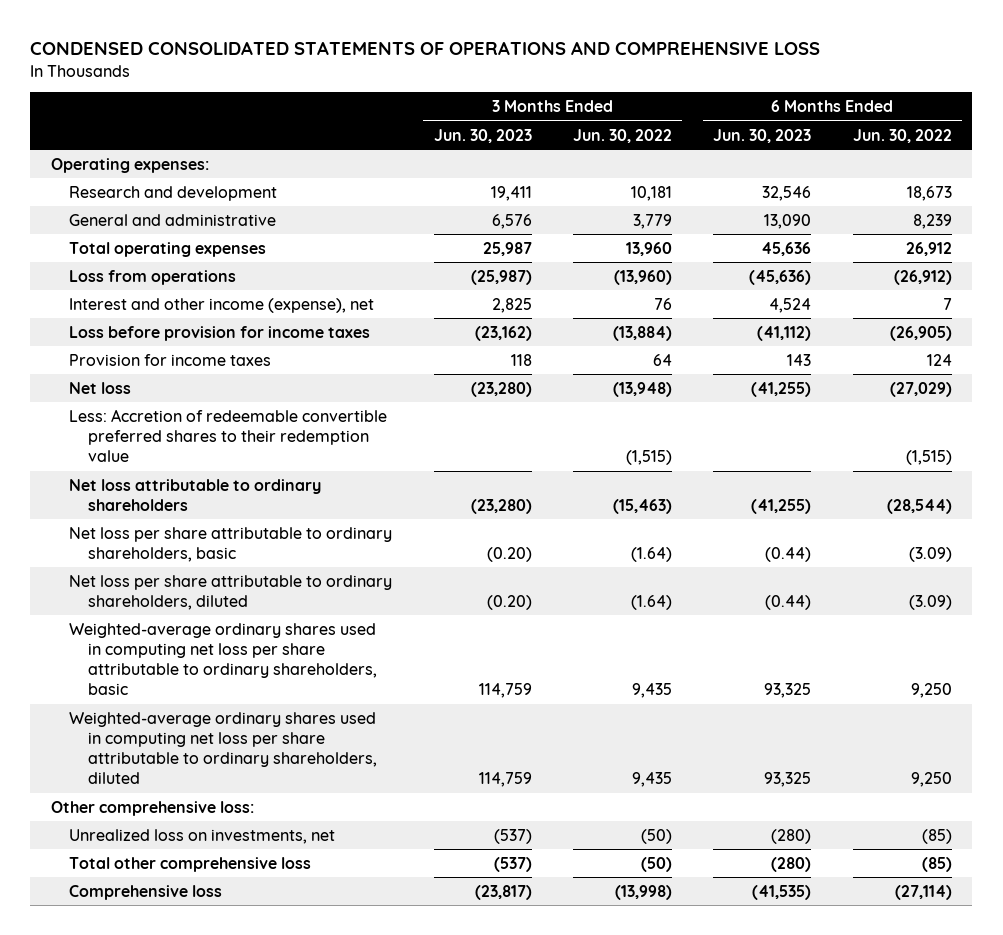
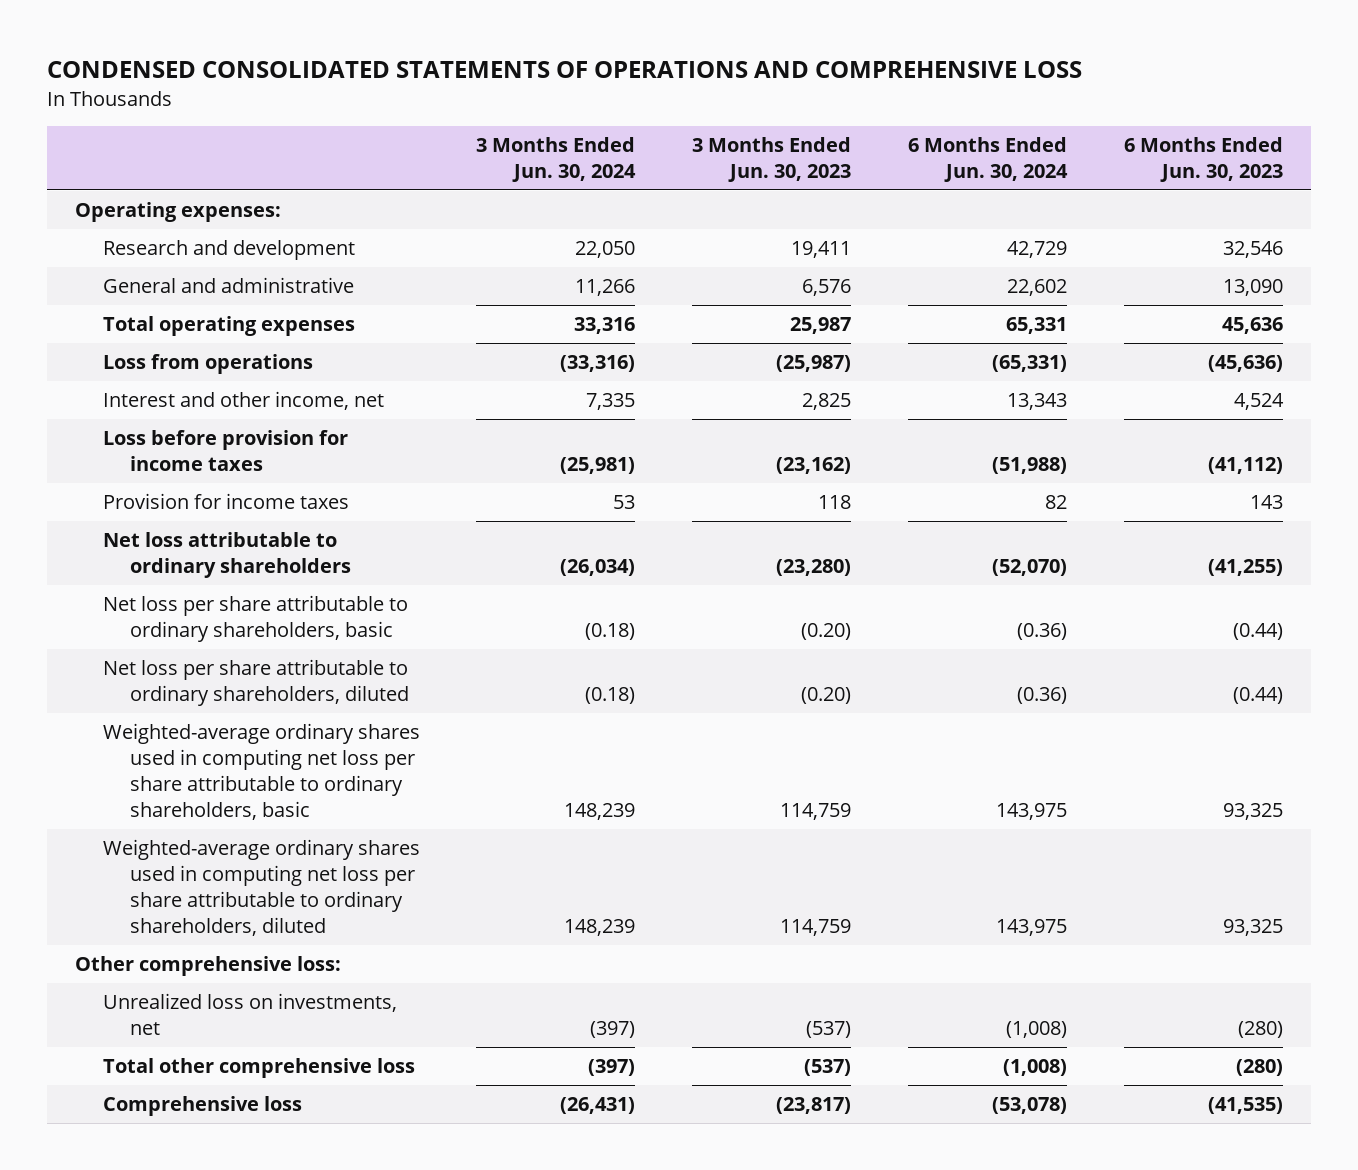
[572,128,672,143] Jun. 30, 2022 -> none
[852,128,952,143] Jun. 30, 2022 -> none
none -> [476,137,637,183] 3 Months Ended Jun. 30, 2024
none -> [908,137,1069,183] 6 Months Ended Jun. 30, 2024
[69,297,375,313] Interest and other income (expense), net -> [102,391,384,411] Interest and other income, net
[69,381,132,394] Net loss -> none
[69,408,388,463] Less: Accretion of redeemable convertible preferred shares to their redemption value -> none

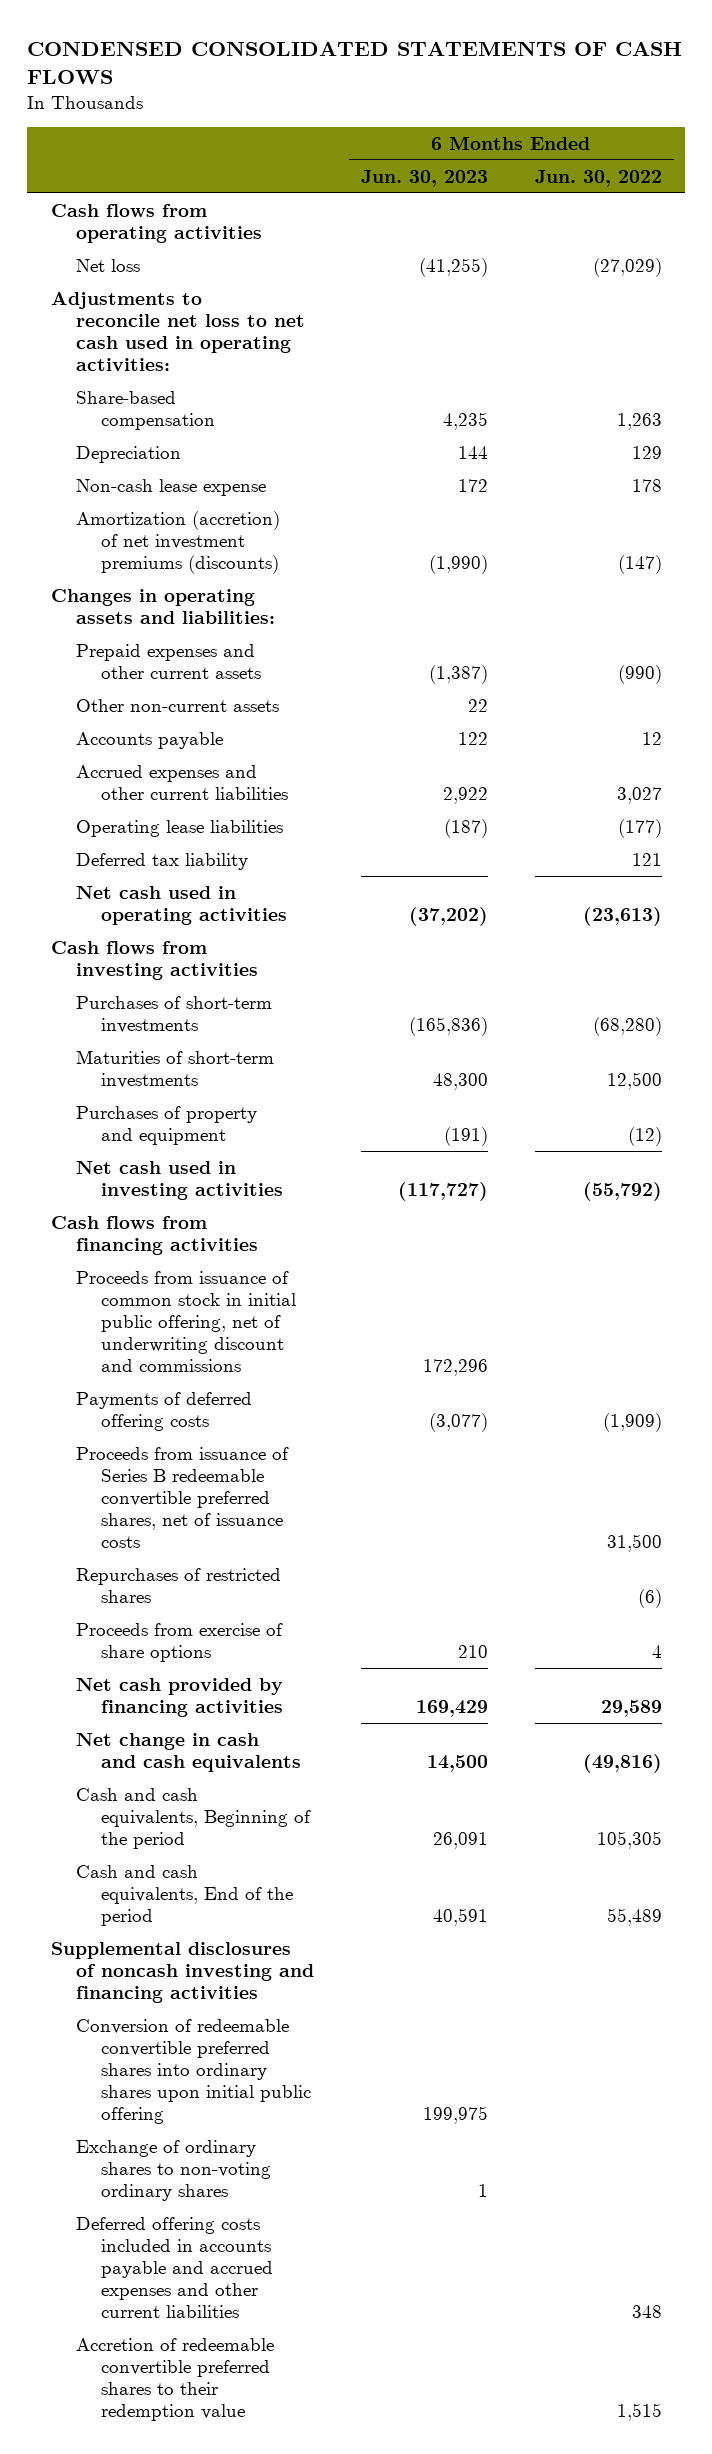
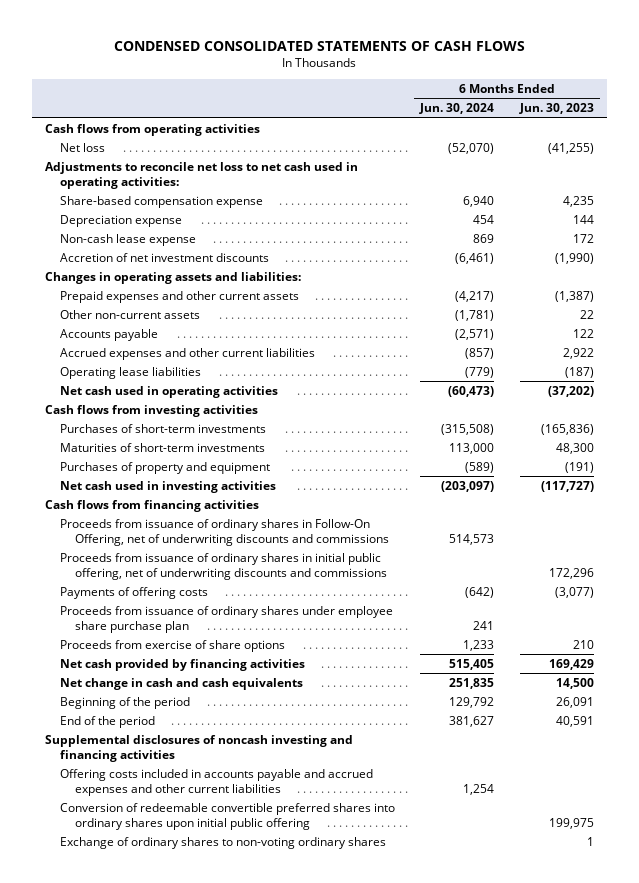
[534,169,662,187] Jun. 30, 2022 -> none
none -> [419,103,495,115] Jun. 30, 2024
[75,390,215,430] Share-based compensation -> [59,195,263,208] Share-based compensation expense
[75,445,181,463] Depreciation -> [59,214,182,227] Depreciation expense
[75,510,280,574] Amortization (accretion) of net investment premiums (discounts) -> [59,252,269,262] Accretion of net investment discounts
[75,852,248,870] Deferred tax liability -> none
[75,1446,289,1548] Proceeds from issuance of Series B redeemable convertible preferred shares, net of issuance costs -> none
[75,1567,281,1603] Repurchases of restricted shares -> none
none -> [59,518,389,546] Proceeds from issuance of ordinary shares in Follow-On Offering, net of underwriting discounts and commissions
[75,1270,296,1372] Proceeds from issuance of common stock in initial public offering, net of underwriting discount and commissions -> [59,552,387,580] Proceeds from issuance of ordinary shares in initial public offering, net of underwriting discounts and commissions
[75,1391,252,1431] Payments of deferred offering costs -> [59,586,208,599] Payments of offering costs
none -> [59,605,393,633] Proceeds from issuance of ordinary shares under employee share purchase plan
[75,1787,311,1849] Cash and cash equivalents, Beginning of the period -> [59,696,190,709] Beginning of the period
[75,1864,293,1926] Cash and cash equivalents, End of the period -> [59,715,155,728] End of the period
none -> [59,768,373,796] Offering costs included in accounts payable and accrued expenses and other current liabilities
[75,2216,273,2318] Deferred offering costs included in accounts payable and accrued expenses and other current liabilities -> none
[75,2337,274,2421] Accretion of redeemable convertible preferred shares to their redemption value -> none

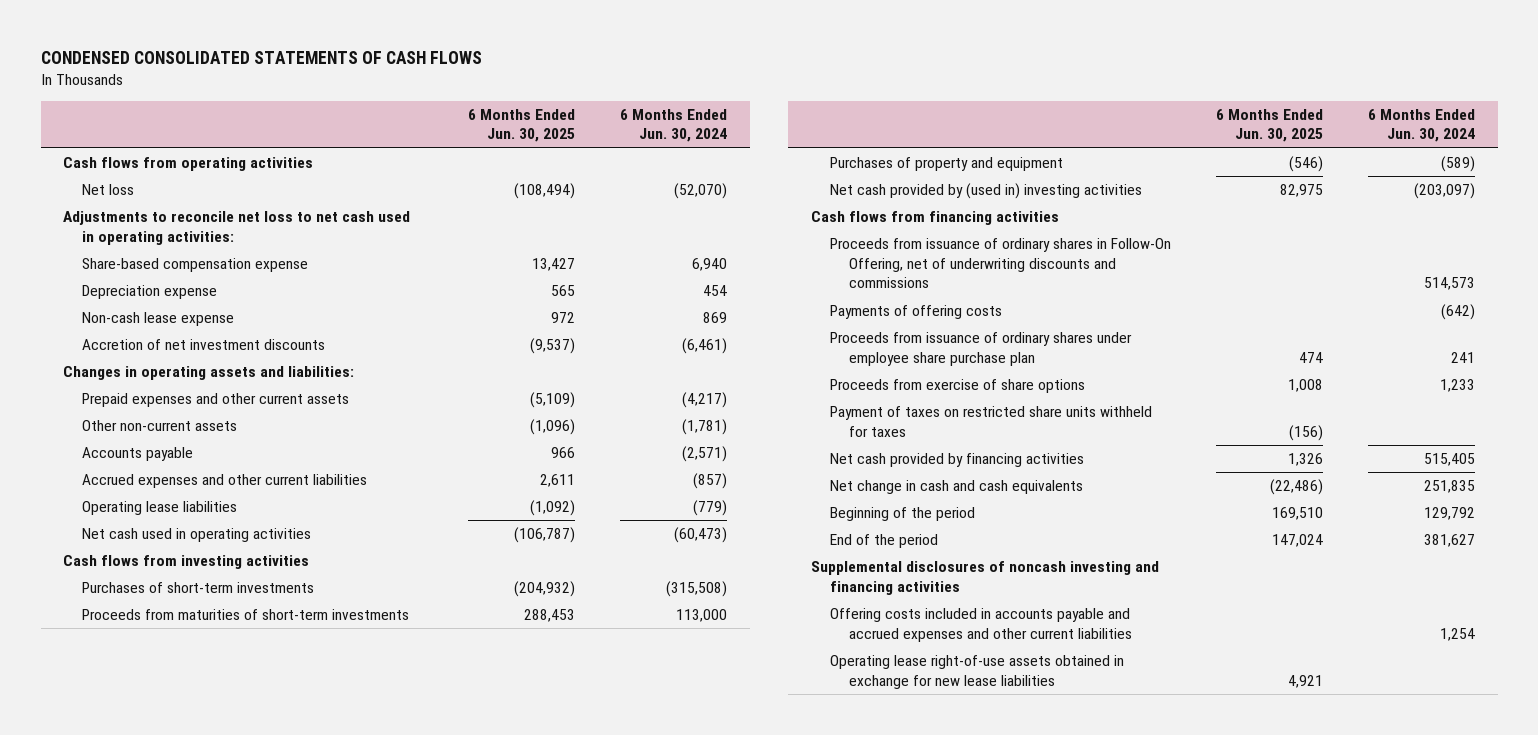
[518,103,594,115] Jun. 30, 2023 -> none
none -> [468,108,576,143] 6 Months Ended Jun. 30, 2025
[59,442,265,452] Maturities of short-term investments -> [82,609,410,621] Proceeds from maturities of short-term investments
[59,480,276,493] Net cash used in investing activities -> [829,183,1142,200] Net cash provided by (used in) investing activities
[59,552,387,580] Proceeds from issuance of ordinary shares in initial public offering, net of underwriting discounts and commissions -> none
none -> [829,406,1152,437] Payment of taxes on restricted share units withheld for taxes
[59,802,395,830] Conversion of redeemable convertible preferred shares into ordinary shares upon initial public offering -> none
[59,836,386,849] Exchange of ordinary shares to non-voting ordinary shares -> none
none -> [829,655,1124,689] Operating lease right-of-use assets obtained in exchange for new lease liabilities

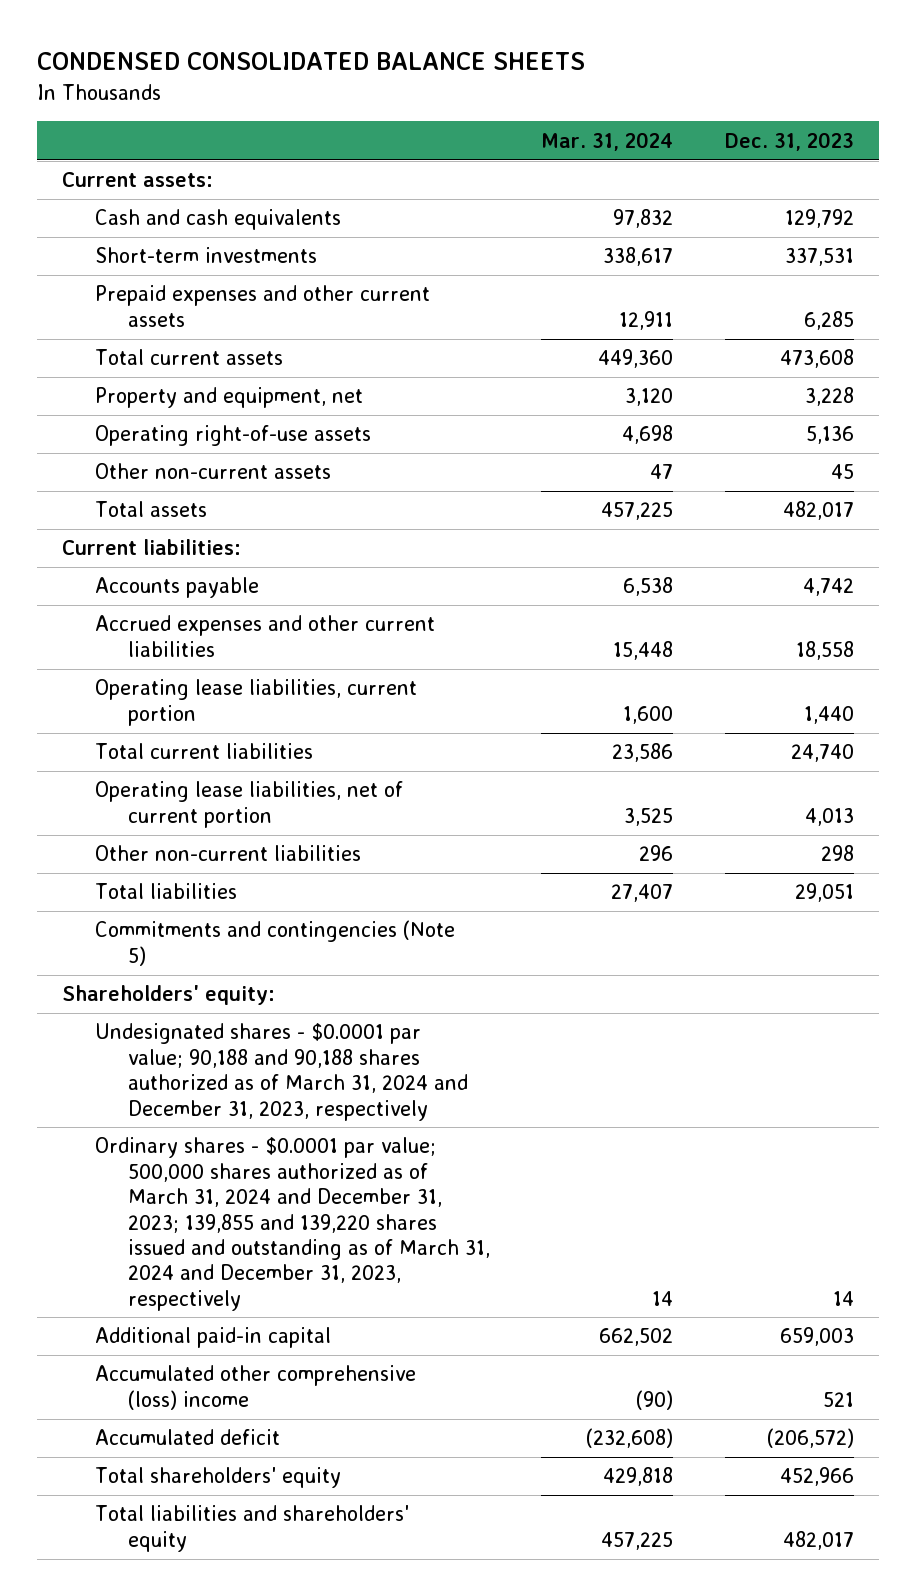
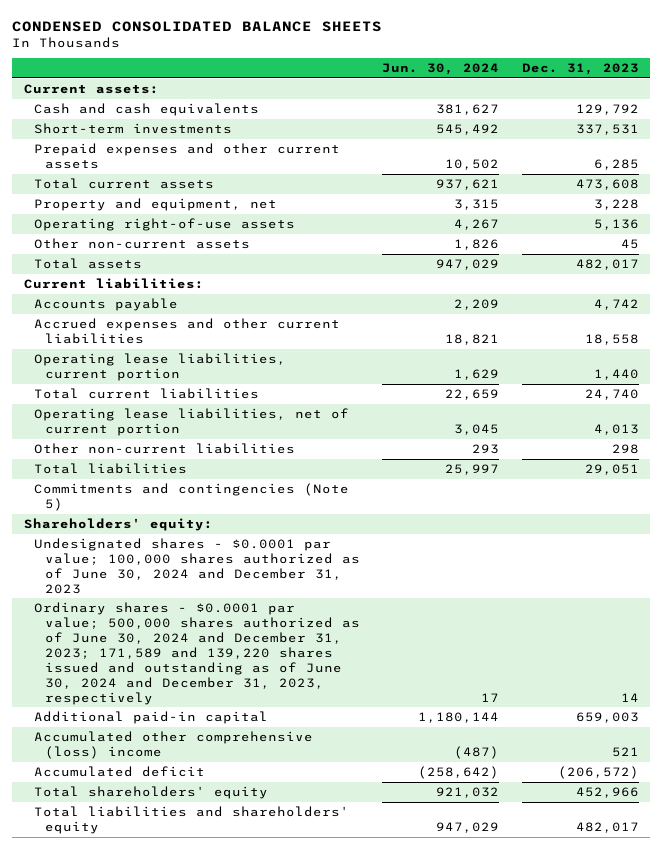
[541,131,674,151] Mar. 31, 2024 -> none
none -> [382,63,500,76] Jun. 30, 2024
[95,1023,469,1121] Undesignated shares - $0.0001 par value; 90,188 and 90,188 shares authorized as of March 31, 2024 and December 31, 2023, respectively -> [34,537,360,594] Undesignated shares - $0.0001 par value; 100,000 shares authorized as of June 30, 2024 and December 31, 2023
[95,1137,491,1311] Ordinary shares - $0.0001 par value; 500,000 shares authorized as of March 31, 2024 and December 31, 2023; 139,855 and 139,220 shares issued and outstanding as of March 31, 2024 and December 31, 2023, respectively -> [34,601,360,705] Ordinary shares - $0.0001 par value; 500,000 shares authorized as of June 30, 2024 and December 31, 2023; 171,589 and 139,220 shares issued and outstanding as of June 30, 2024 and December 31, 2023, respectively

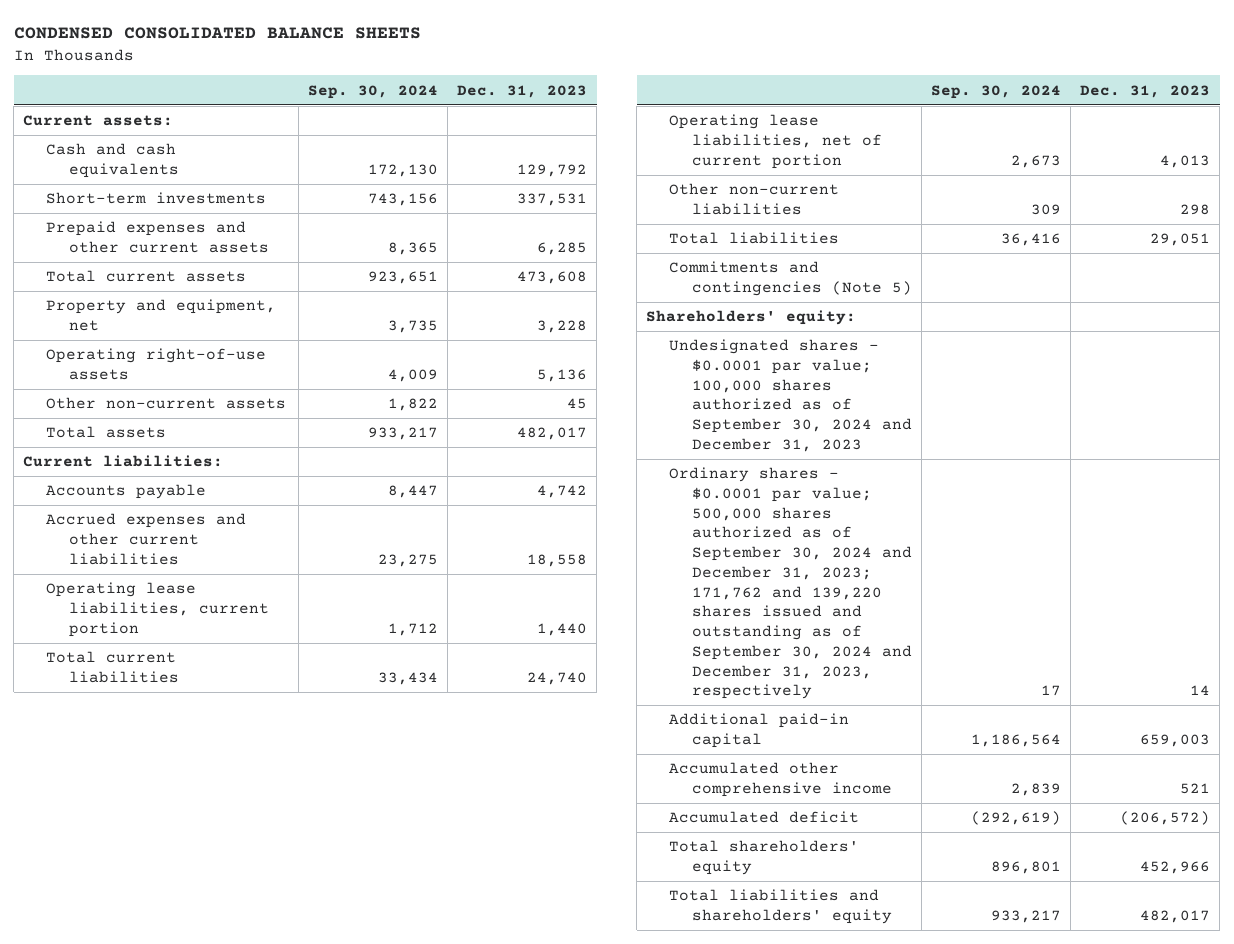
[382,63,500,76] Jun. 30, 2024 -> none
none -> [308,84,439,99] Sep. 30, 2024
[34,537,360,594] Undesignated shares - $0.0001 par value; 100,000 shares authorized as of June 30, 2024 and December 31, 2023 -> [669,339,913,452] Undesignated shares - $0.0001 par value; 100,000 shares authorized as of September 30, 2024 and December 31, 2023
[34,601,360,705] Ordinary shares - $0.0001 par value; 500,000 shares authorized as of June 30, 2024 and December 31, 2023; 171,589 and 139,220 shares issued and outstanding as of June 30, 2024 and December 31, 2023, respectively -> [669,467,913,700] Ordinary shares - $0.0001 par value; 500,000 shares authorized as of September 30, 2024 and December 31, 2023; 171,762 and 139,220 shares issued and outstanding as of September 30, 2024 and December 31, 2023, respectively
[34,730,314,759] Accumulated other comprehensive (loss) income -> [669,762,893,797] Accumulated other comprehensive income

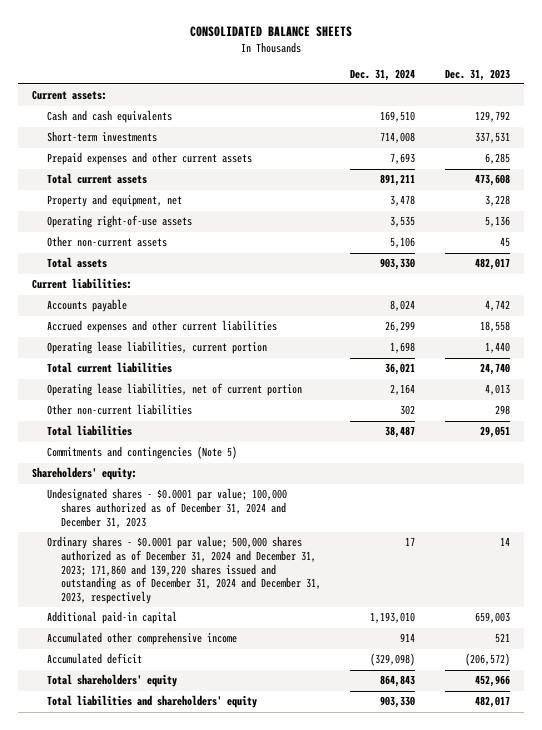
[13,27,421,40] CONDENSED CONSOLIDATED BALANCE SHEETS -> [190,25,353,37] CONSOLIDATED BALANCE SHEETS
[308,84,439,99] Sep. 30, 2024 -> none
none -> [350,68,416,81] Dec. 31, 2024
[669,339,913,452] Undesignated shares - $0.0001 par value; 100,000 shares authorized as of September 30, 2024 and December 31, 2023 -> [46,488,287,528] Undesignated shares - $0.0001 par value; 100,000 shares authorized as of December 31, 2024 and December 31, 2023
[669,467,913,700] Ordinary shares - $0.0001 par value; 500,000 shares authorized as of September 30, 2024 and December 31, 2023; 171,762 and 139,220 shares issued and outstanding as of September 30, 2024 and December 31, 2023, respectively -> [46,536,322,604] Ordinary shares - $0.0001 par value; 500,000 shares authorized as of December 31, 2024 and December 31, 2023; 171,860 and 139,220 shares issued and outstanding as of December 31, 2024 and December 31, 2023, respectively

